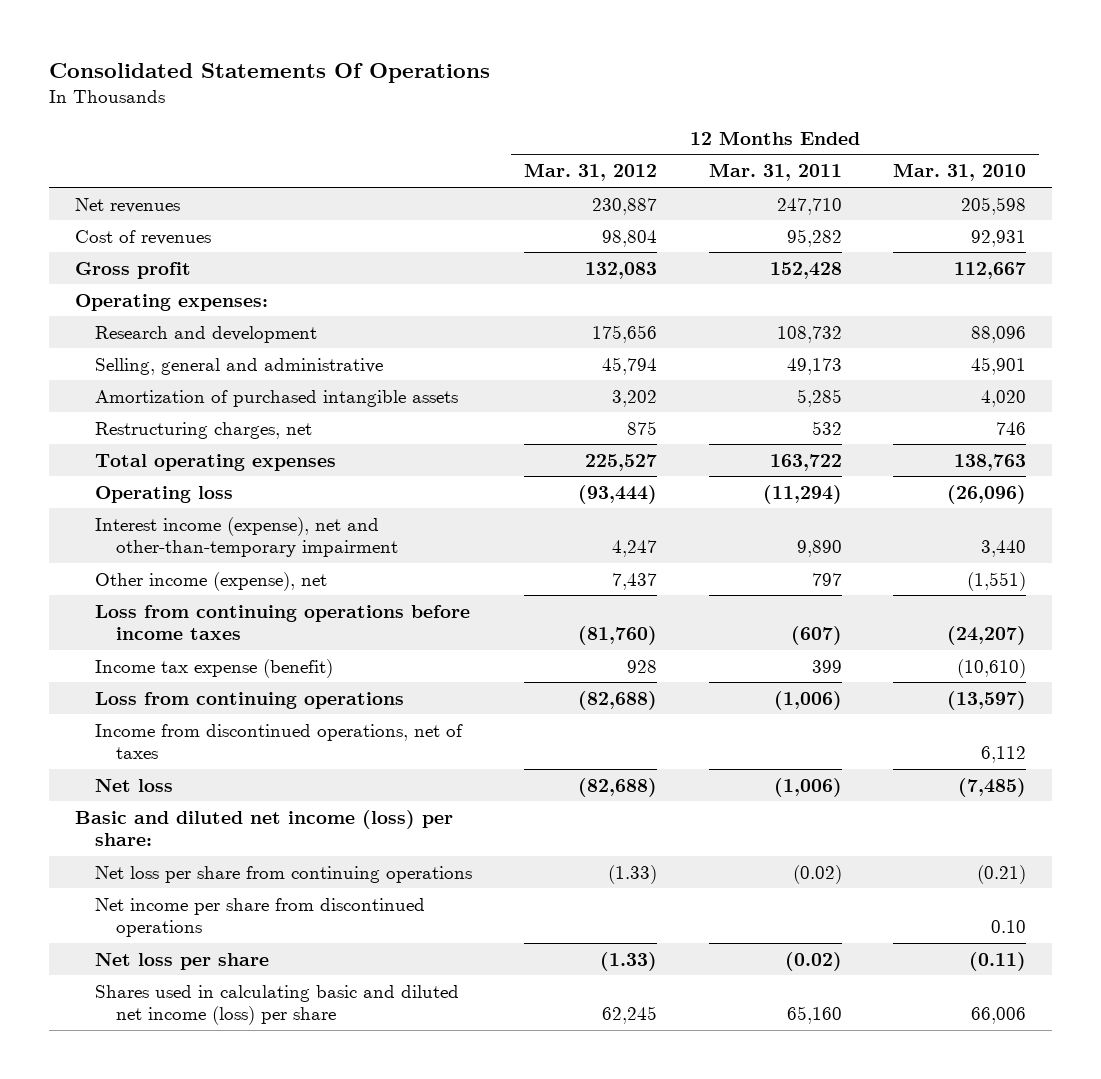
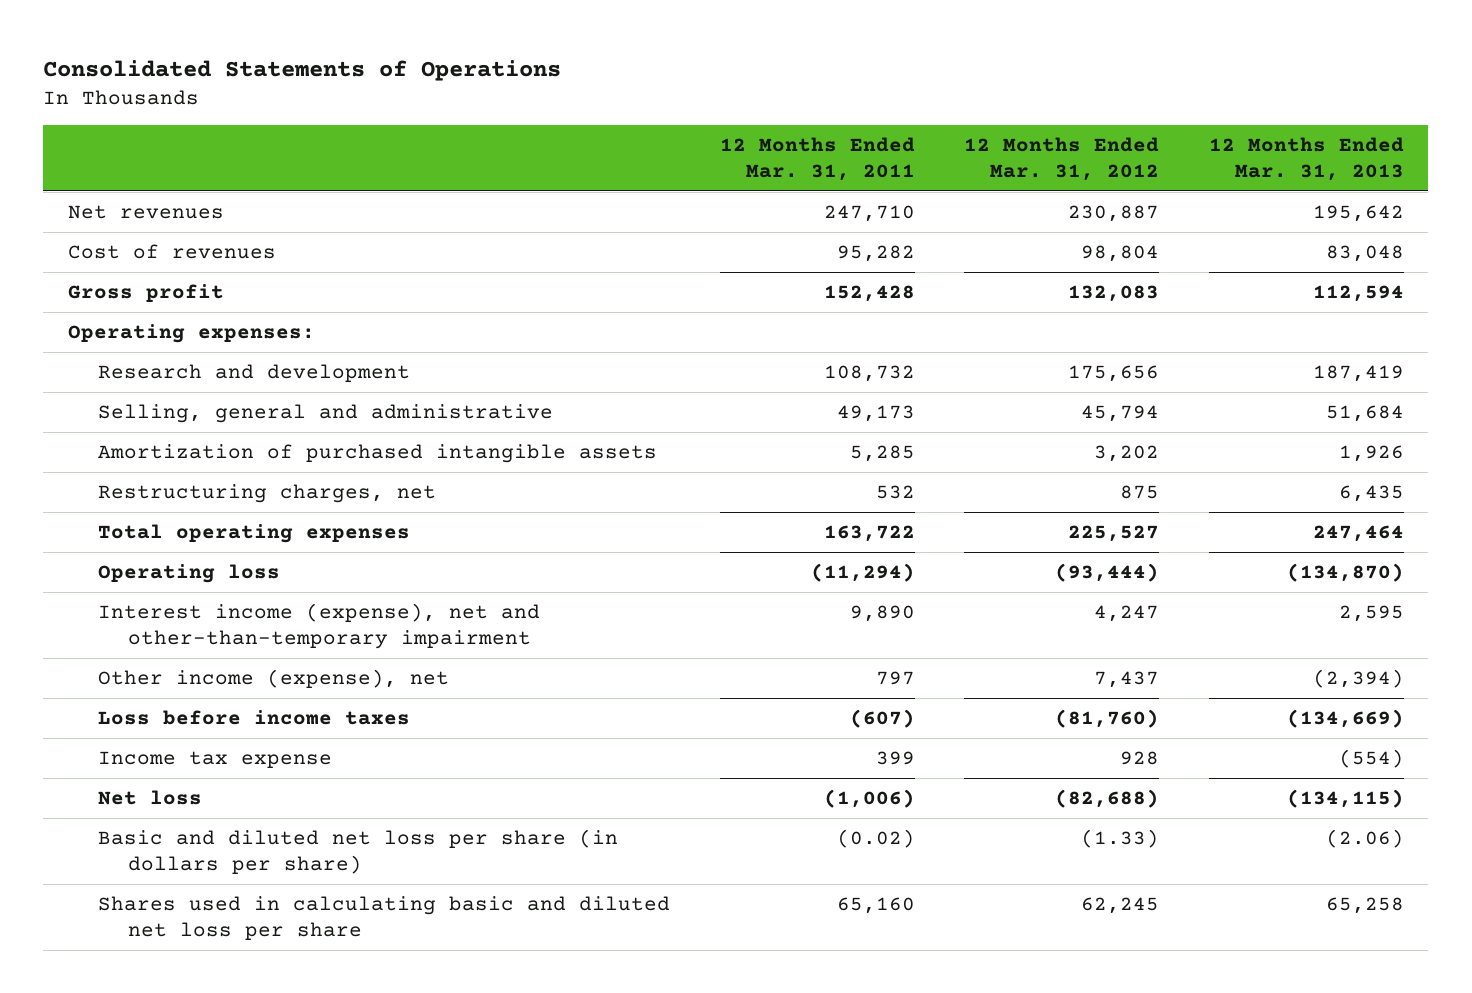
[48,62,490,83] Consolidated Statements Of Operations -> [43,59,562,81] Consolidated Statements of Operations
[893,163,1027,182] Mar. 31, 2010 -> none
none -> [1208,136,1404,181] 12 Months Ended Mar. 31, 2013
[95,691,405,709] Loss from continuing operations -> none
[95,723,464,760] Income from discontinued operations, net of taxes -> none
[95,604,471,641] Loss from continuing operations before income taxes -> [98,710,411,726] Loss before income taxes
[95,658,334,678] Income tax expense (benefit) -> [98,751,333,769] Income tax expense
[74,809,453,847] Basic and diluted net income (loss) per share: -> none
[95,897,426,938] Net income per share from discontinued operations -> none
[95,952,270,970] Net loss per share -> none
[95,865,473,883] Net loss per share from continuing operations -> [98,829,619,875] Basic and diluted net loss per share (in dollars per share)
[95,984,460,1026] Shares used in calculating basic and diluted net income (loss) per share -> [98,896,671,941] Shares used in calculating basic and diluted net loss per share

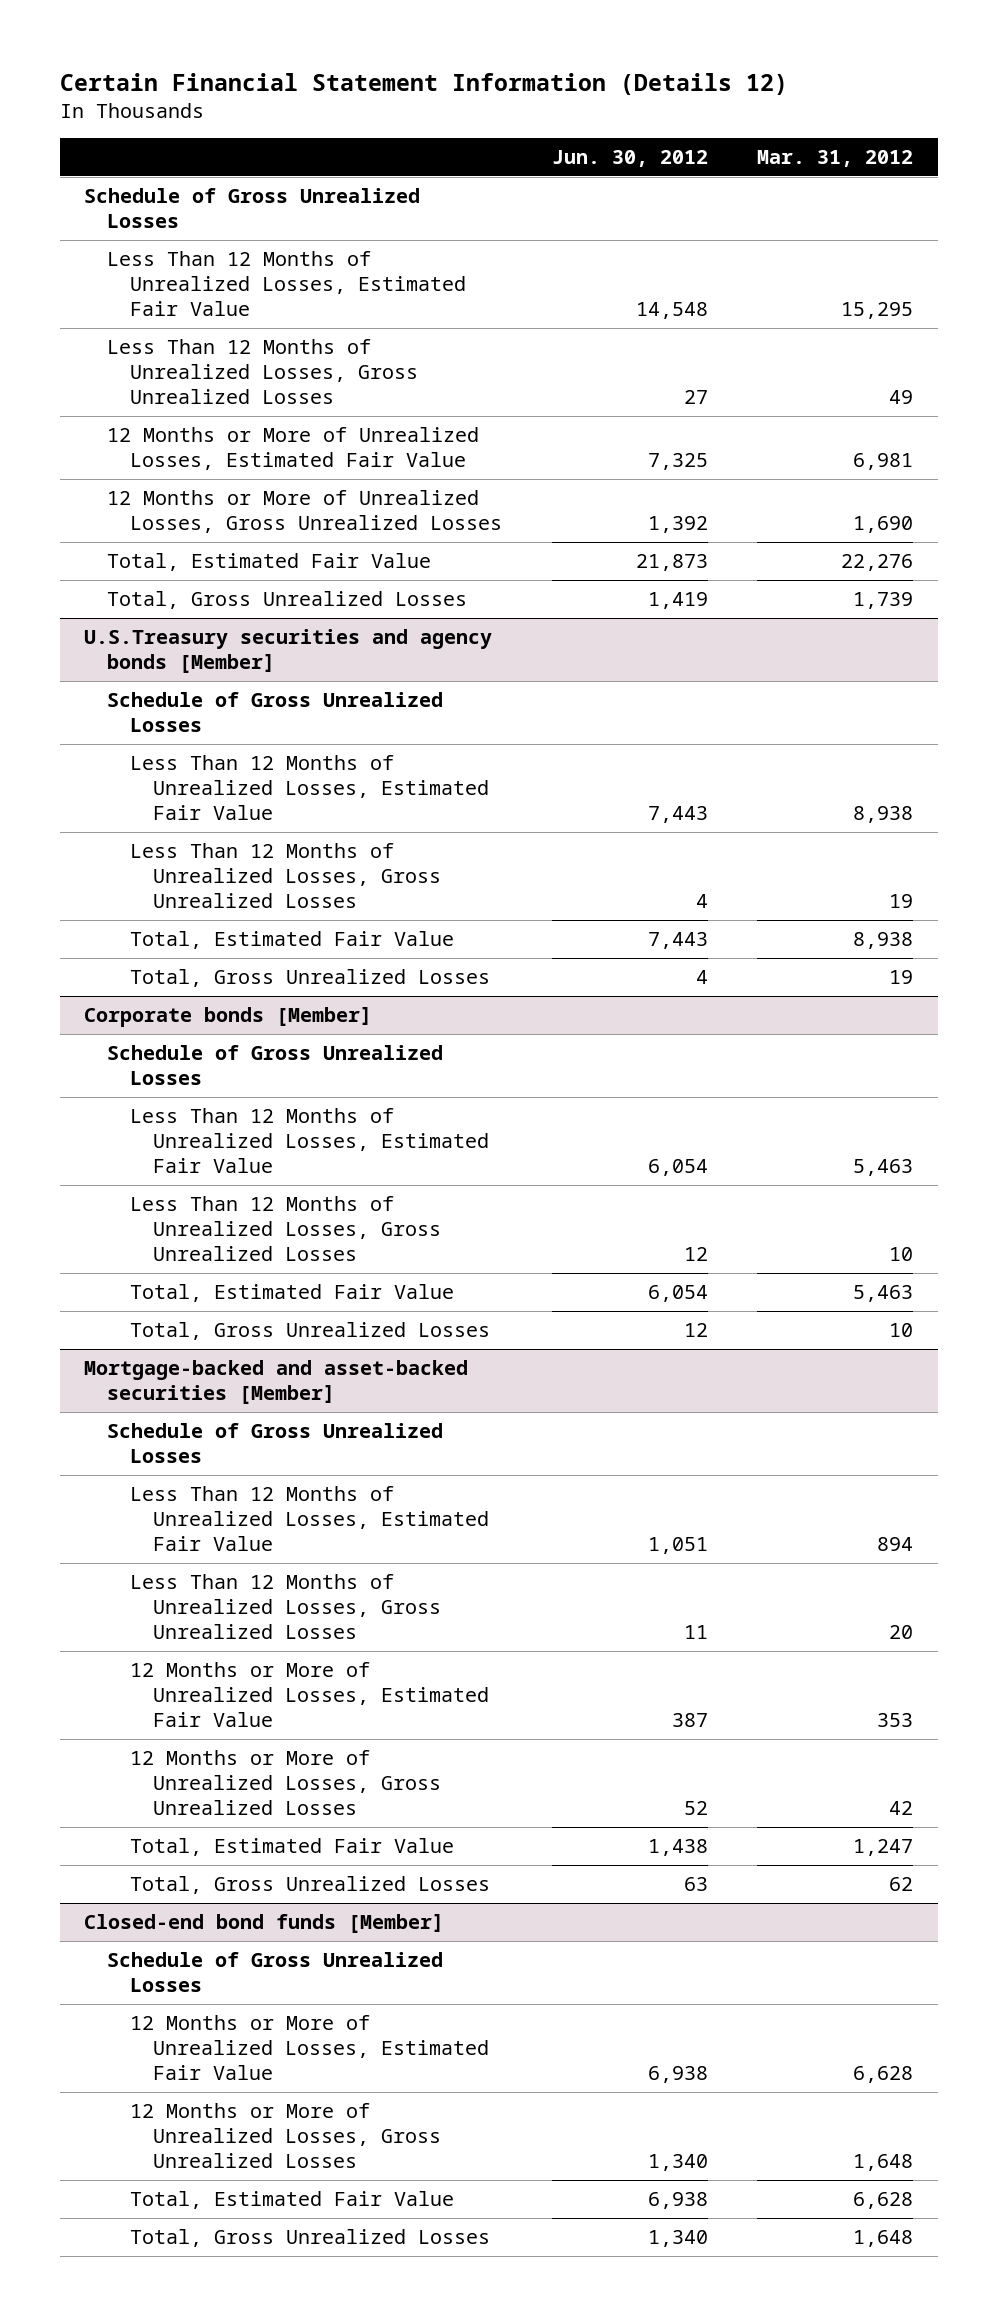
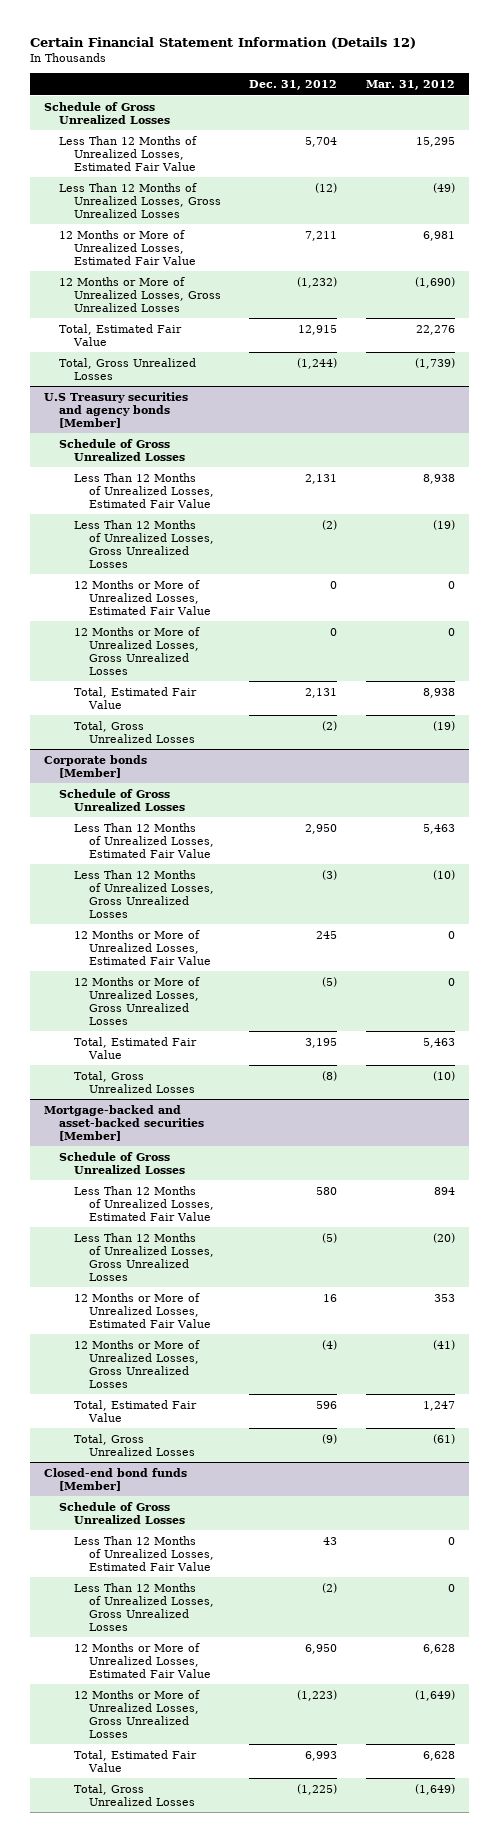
[551,150,708,168] Jun. 30, 2012 -> none
none -> [249,80,338,91] Dec. 31, 2012
[889,389,914,404] 49 -> [432,182,455,193] (49)
[853,516,914,534] 1,690 -> [414,276,455,288] (1,690)
[853,592,914,610] 1,739 -> [414,357,455,369] (1,739)
[84,629,493,674] U.S.Treasury securities and agency bonds [Member] -> [43,391,188,428] U.S Treasury securities and agency bonds [Member]
[889,893,914,908] 19 -> [432,519,455,530] (19)
none -> [73,579,211,615] 12 Months or More of Unrealized Losses, Estimated Fair Value
none -> [73,626,200,676] 12 Months or More of Unrealized Losses, Gross Unrealized Losses
[889,970,914,985] 19 -> [432,720,455,731] (19)
[889,1246,914,1261] 10 -> [432,869,455,880] (10)
none -> [73,929,211,965] 12 Months or More of Unrealized Losses, Estimated Fair Value
none -> [73,976,200,1026] 12 Months or More of Unrealized Losses, Gross Unrealized Losses
[889,1323,914,1338] 10 -> [432,1070,455,1081] (10)
[889,1624,914,1639] 20 -> [432,1232,455,1243] (20)
[889,1800,914,1815] 42 -> [432,1339,455,1350] (41)
[889,1877,914,1892] 62 -> [432,1433,455,1444] (61)
none -> [73,1535,214,1571] Less Than 12 Months of Unrealized Losses, Estimated Fair Value
none -> [73,1582,214,1632] Less Than 12 Months of Unrealized Losses, Gross Unrealized Losses
[853,2153,914,2171] 1,648 -> [414,1689,455,1701] (1,649)
[853,2230,914,2248] 1,648 -> [414,1783,455,1795] (1,649)

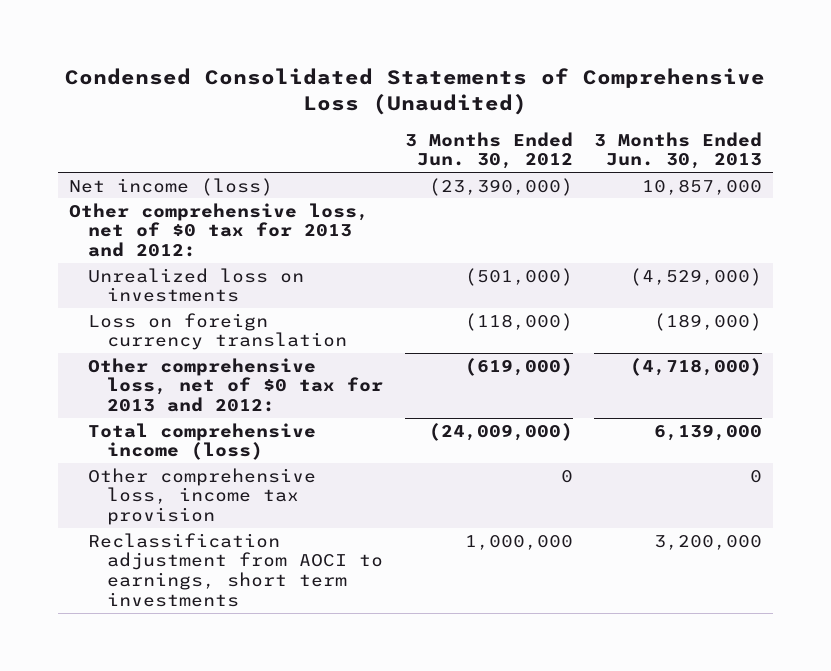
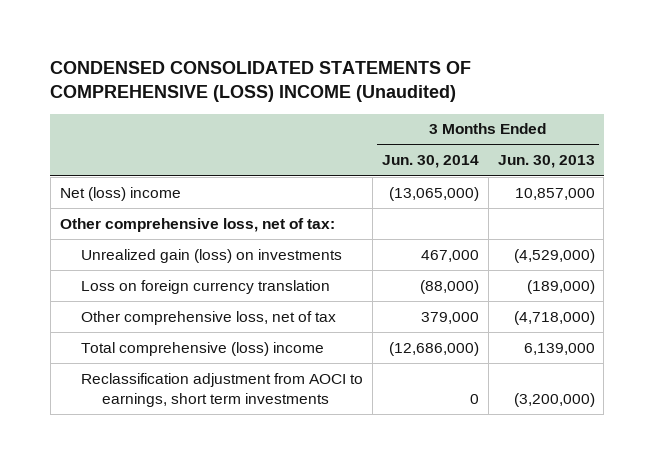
[65,67,766,116] Condensed Consolidated Statements of Comprehensive Loss (Unaudited) -> [50,61,472,103] CONDENSED CONSOLIDATED STATEMENTS OF COMPREHENSIVE (LOSS) INCOME (Unaudited)
[404,131,573,170] 3 Months Ended Jun. 30, 2012 -> none
none -> [381,155,479,169] Jun. 30, 2014
[68,177,273,196] Net income (loss) -> [59,186,181,201] Net (loss) income
[68,202,369,258] Other comprehensive loss, net of $0 tax for 2013 and 2012: -> [59,217,335,232] Other comprehensive loss, net of tax:
[87,267,304,303] Unrealized loss on investments -> [80,248,342,263] Unrealized gain (loss) on investments
[87,467,316,526] Other comprehensive loss, income tax provision -> none
[87,357,383,413] Other comprehensive loss, net of $0 tax for 2013 and 2012: -> [80,310,336,325] Other comprehensive loss, net of tax
[87,422,316,461] Total comprehensive income (loss) -> [80,341,324,356] Total comprehensive (loss) income
[654,534,763,550] 3,200,000 -> [513,392,595,407] (3,200,000)

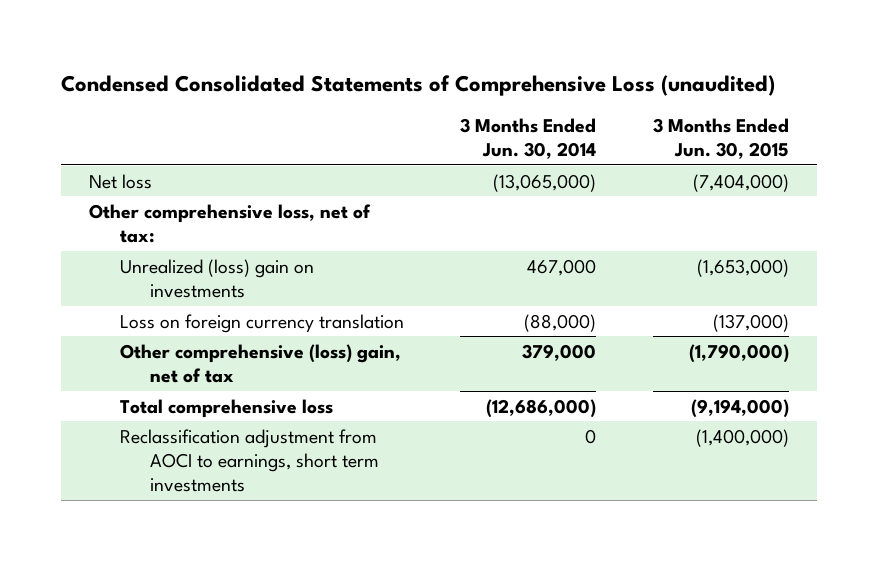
[50,61,472,103] CONDENSED CONSOLIDATED STATEMENTS OF COMPREHENSIVE (LOSS) INCOME (Unaudited) -> [60,74,775,96] Condensed Consolidated Statements of Comprehensive Loss (unaudited)
[497,155,595,169] Jun. 30, 2013 -> none
none -> [653,117,790,160] 3 Months Ended Jun. 30, 2015
[59,186,181,201] Net (loss) income -> [88,173,152,189] Net loss
[80,248,342,263] Unrealized gain (loss) on investments -> [119,258,314,298] Unrealized (loss) gain on investments
[80,310,336,325] Other comprehensive loss, net of tax -> [119,343,401,383] Other comprehensive (loss) gain, net of tax
[80,341,324,356] Total comprehensive (loss) income -> [119,398,333,418] Total comprehensive loss

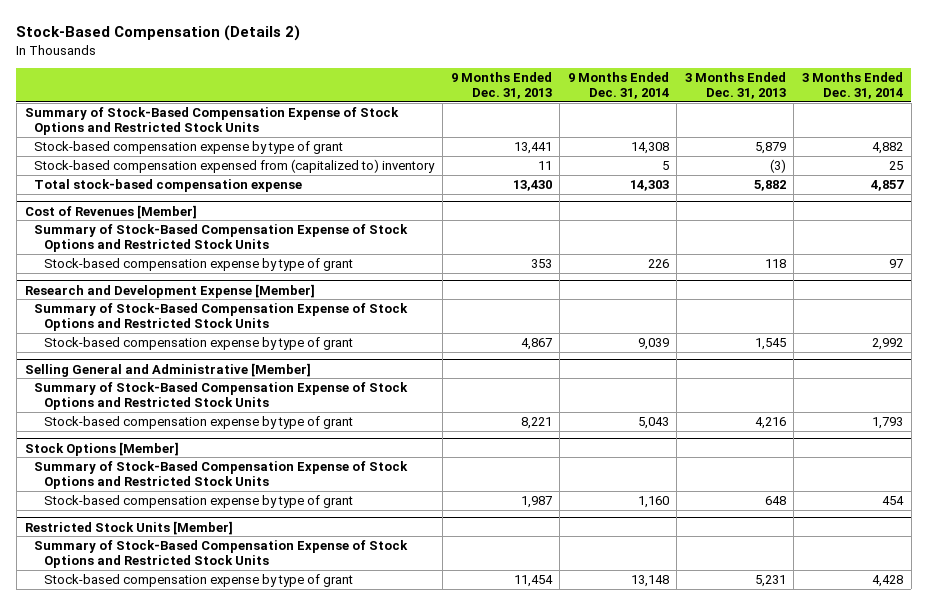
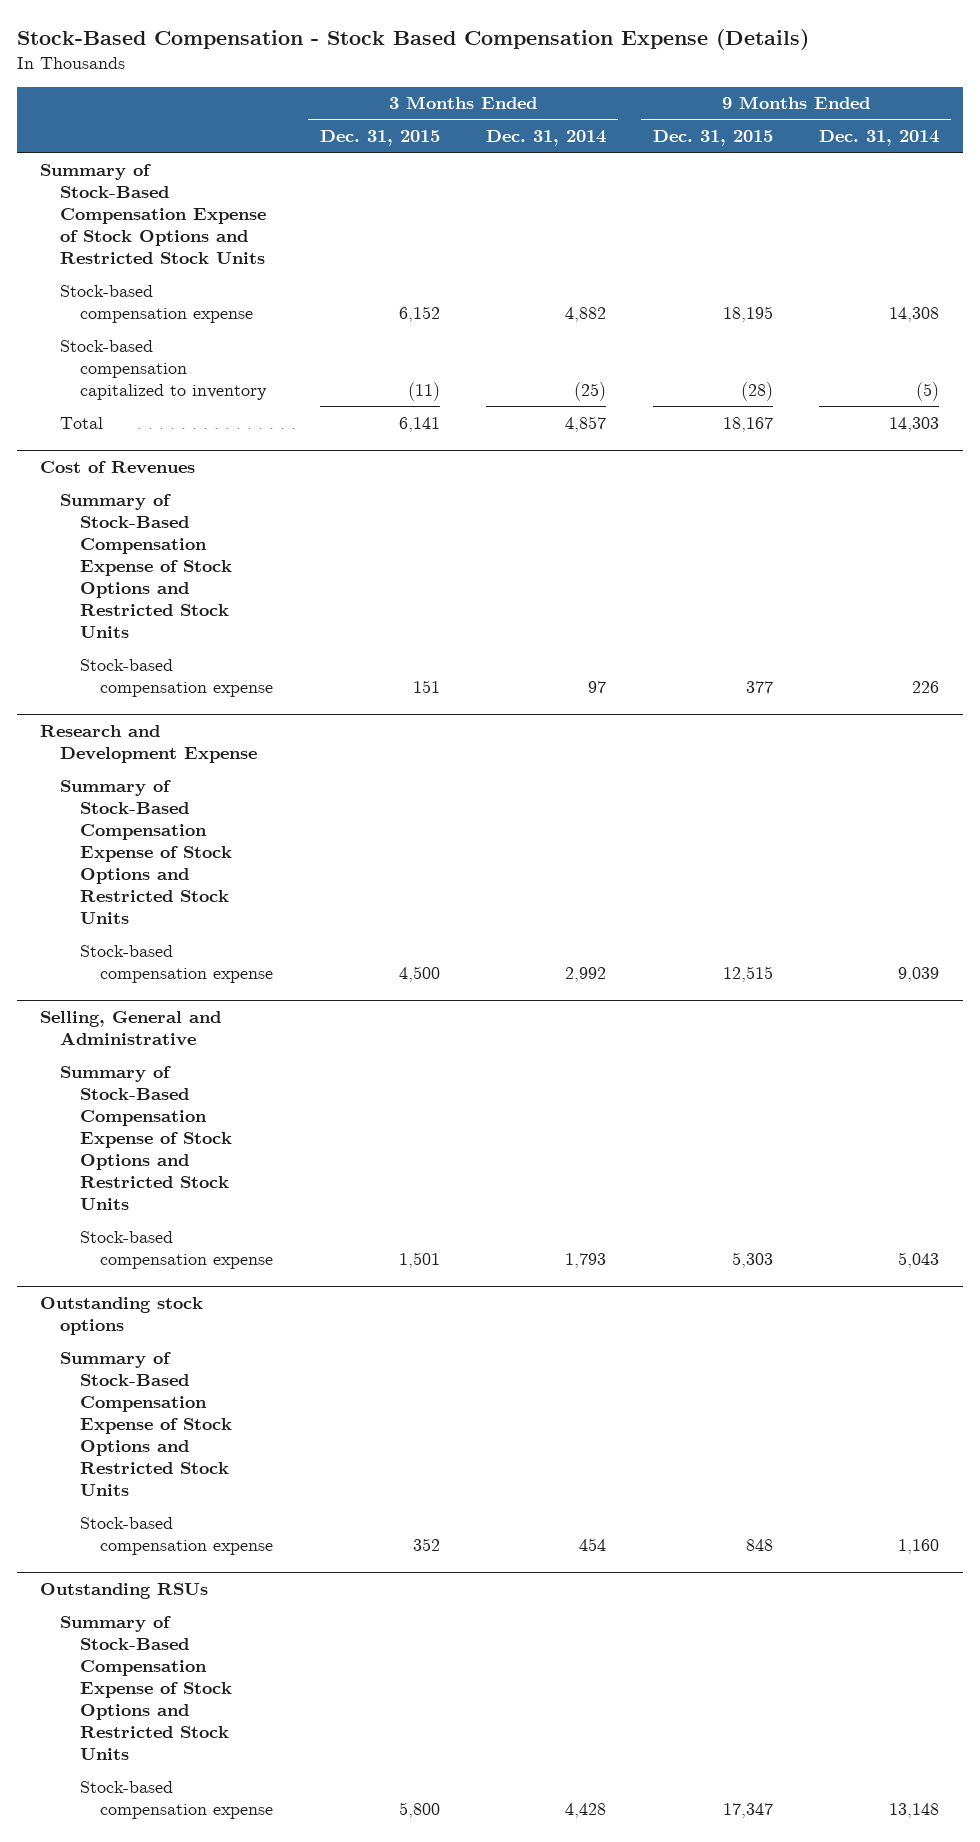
[16,24,301,41] Stock-Based Compensation (Details 2) -> [16,28,809,50] Stock-Based Compensation - Stock Based Compensation Expense (Details)
[450,71,552,100] 9 Months Ended Dec. 31, 2013 -> none
[684,71,786,100] 3 Months Ended Dec. 31, 2013 -> none
none -> [319,129,440,146] Dec. 31, 2015
none -> [652,129,773,146] Dec. 31, 2015
[34,141,344,155] Stock-based compensation expense by type of grant -> [60,284,254,323] Stock-based compensation expense
[34,159,436,174] Stock-based compensation expensed from (capitalized to) inventory -> [60,339,268,400] Stock-based compensation capitalized to inventory
[661,161,669,171] 5 -> [916,381,940,401] (5)
[889,161,904,171] 25 -> [574,381,607,401] (25)
[34,179,303,193] Total stock-based compensation expense -> [60,416,104,429] Total
[24,204,197,219] Cost of Revenues [Member] -> [40,460,196,474] Cost of Revenues
[44,258,354,272] Stock-based compensation expense by type of grant -> [80,658,274,697] Stock-based compensation expense
[24,283,315,298] Research and Development Expense [Member] -> [40,724,258,763] Research and Development Expense
[44,337,354,351] Stock-based compensation expense by type of grant -> [80,944,274,983] Stock-based compensation expense
[24,362,311,377] Selling General and Administrative [Member] -> [40,1010,222,1046] Selling, General and Administrative
[44,416,354,430] Stock-based compensation expense by type of grant -> [80,1230,274,1269] Stock-based compensation expense
[24,441,179,456] Stock Options [Member] -> [40,1296,204,1335] Outstanding stock options
[44,495,354,509] Stock-based compensation expense by type of grant -> [80,1516,274,1555] Stock-based compensation expense
[24,520,233,535] Restricted Stock Units [Member] -> [40,1582,209,1599] Outstanding RSUs
[44,574,354,588] Stock-based compensation expense by type of grant -> [80,1780,274,1819] Stock-based compensation expense

